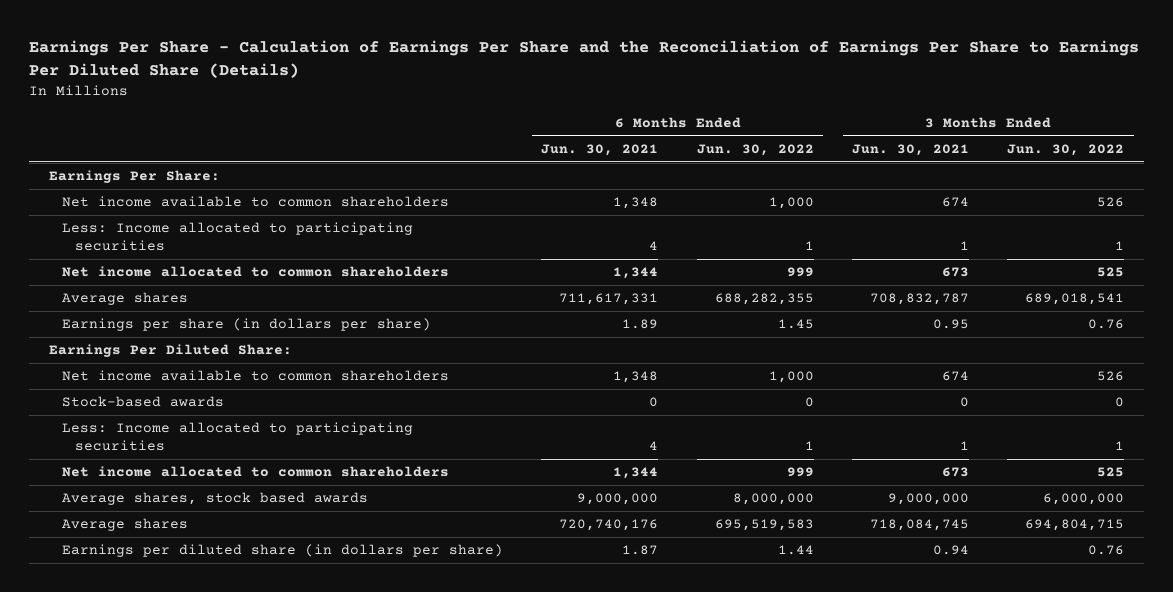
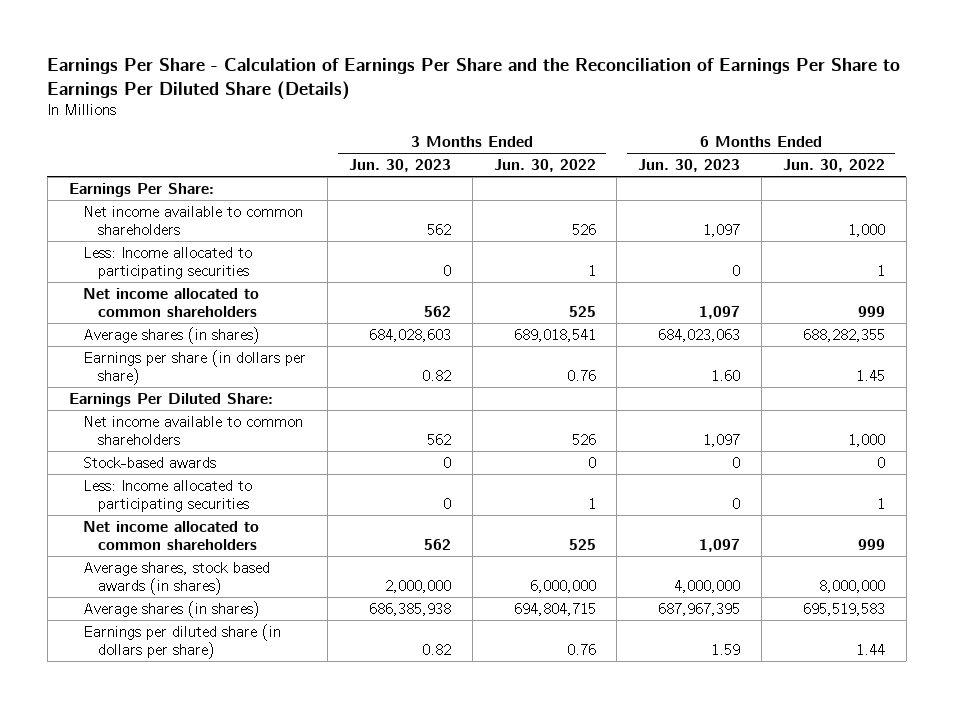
[541,143,659,156] Jun. 30, 2021 -> none
[852,143,970,156] Jun. 30, 2021 -> none
none -> [348,159,451,173] Jun. 30, 2023
none -> [638,159,741,173] Jun. 30, 2023
[61,292,188,306] Average shares -> [83,326,261,344] Average shares (in shares)
[61,492,368,506] Average shares, stock based awards -> [83,561,271,596] Average shares, stock based awards (in shares)
[61,518,188,532] Average shares -> [83,600,261,618] Average shares (in shares)

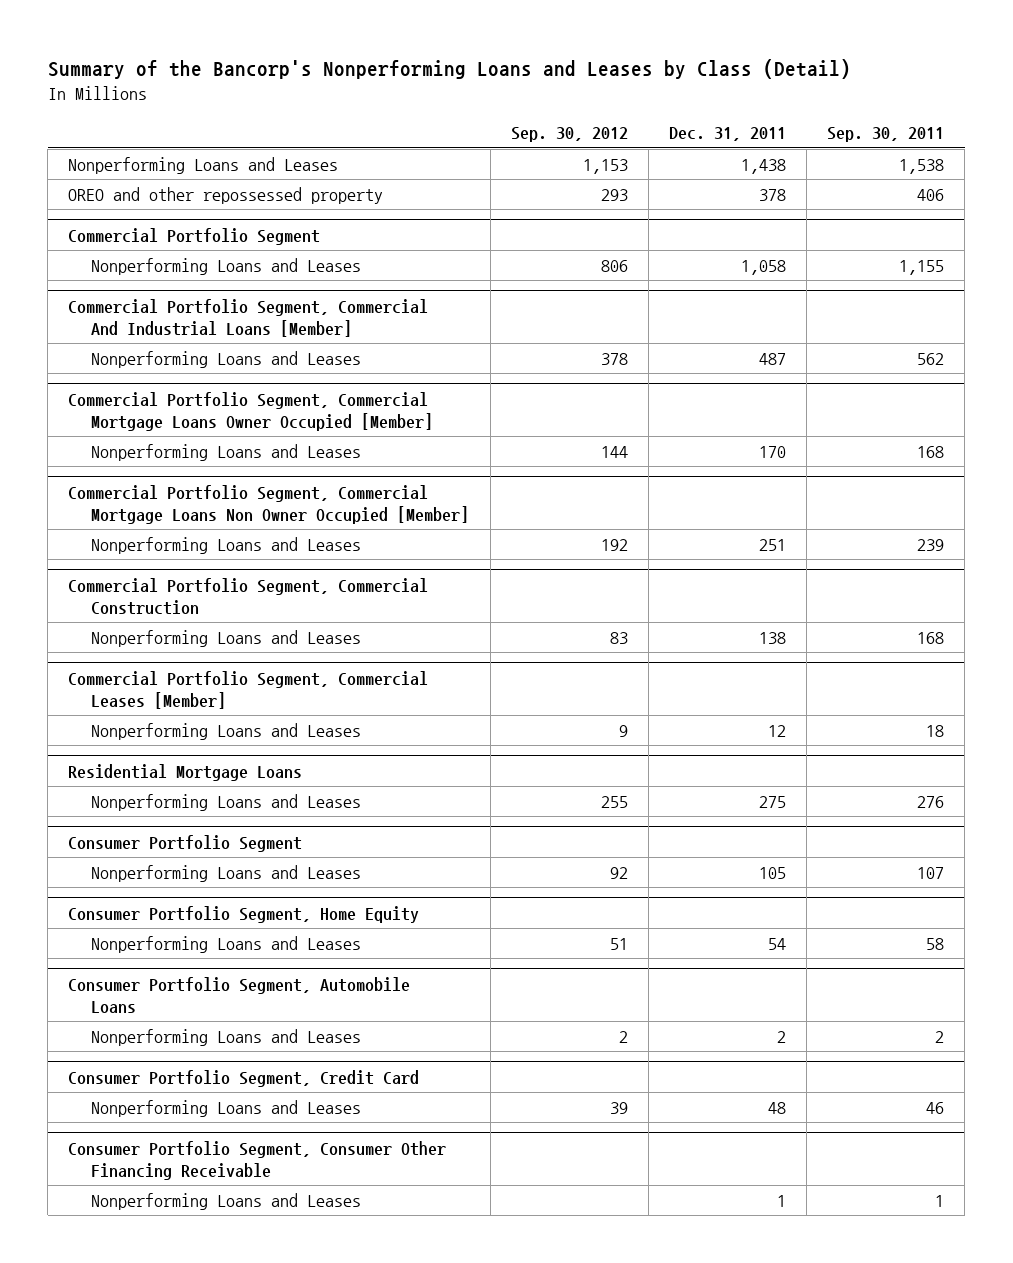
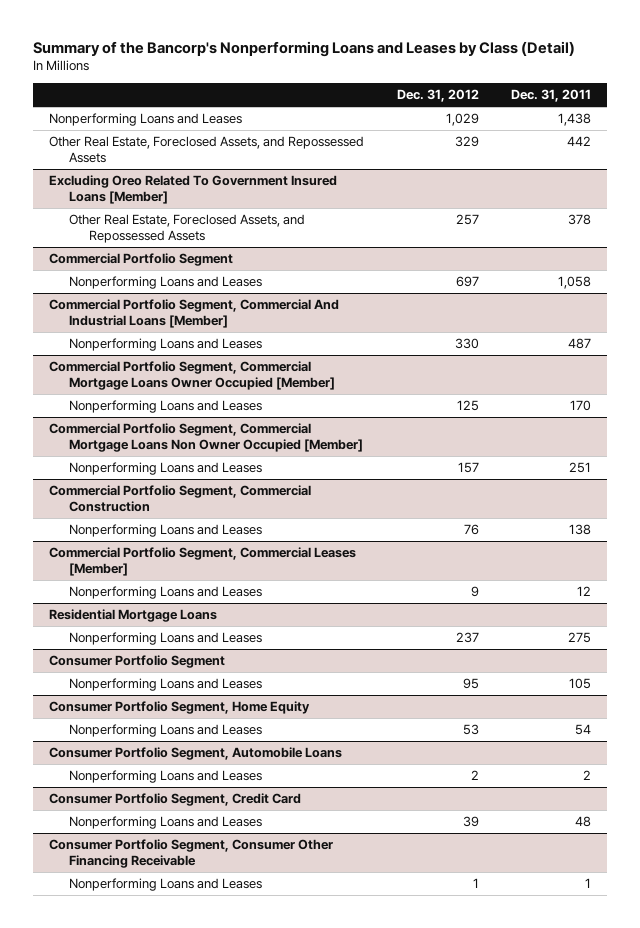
[510,127,628,143] Sep. 30, 2012 -> none
[827,127,945,143] Sep. 30, 2011 -> none
none -> [396,89,479,103] Dec. 31, 2012
[68,186,384,204] OREO and other repossessed property -> [49,136,365,163] Other Real Estate, Foreclosed Assets, and Repossessed Assets
[758,188,786,201] 378 -> [567,136,592,147] 442
none -> [49,175,338,204] Excluding Oreo Related To Government Insured Loans [Member]
none -> [69,214,306,243] Other Real Estate, Foreclosed Assets, and Repossessed Assets

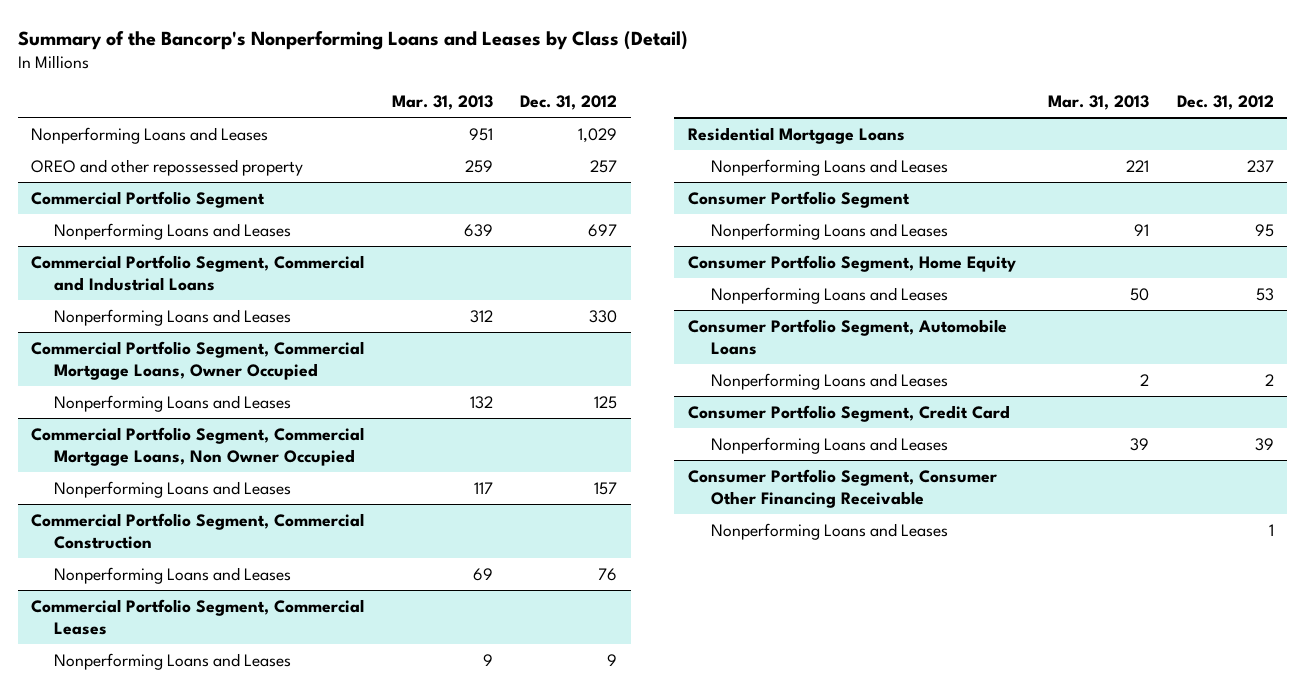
[511,89,592,103] Dec. 31, 2011 -> none
none -> [391,95,493,111] Mar. 31, 2013
[49,175,338,204] Excluding Oreo Related To Government Insured Loans [Member] -> none
[69,214,306,243] Other Real Estate, Foreclosed Assets, and Repossessed Assets -> none
[49,136,365,163] Other Real Estate, Foreclosed Assets, and Repossessed Assets -> [31,158,304,176] OREO and other repossessed property
[454,136,479,148] 329 -> [590,159,618,173] 257
[49,299,340,328] Commercial Portfolio Segment, Commercial And Industrial Loans [Member] -> [31,254,365,291] Commercial Portfolio Segment, Commercial and Industrial Loans
[49,361,336,390] Commercial Portfolio Segment, Commercial Mortgage Loans Owner Occupied [Member] -> [31,340,365,380] Commercial Portfolio Segment, Commercial Mortgage Loans, Owner Occupied
[49,423,364,452] Commercial Portfolio Segment, Commercial Mortgage Loans Non Owner Occupied [Member] -> [31,426,365,466] Commercial Portfolio Segment, Commercial Mortgage Loans, Non Owner Occupied
[49,547,357,576] Commercial Portfolio Segment, Commercial Leases [Member] -> [31,598,365,635] Commercial Portfolio Segment, Commercial Leases

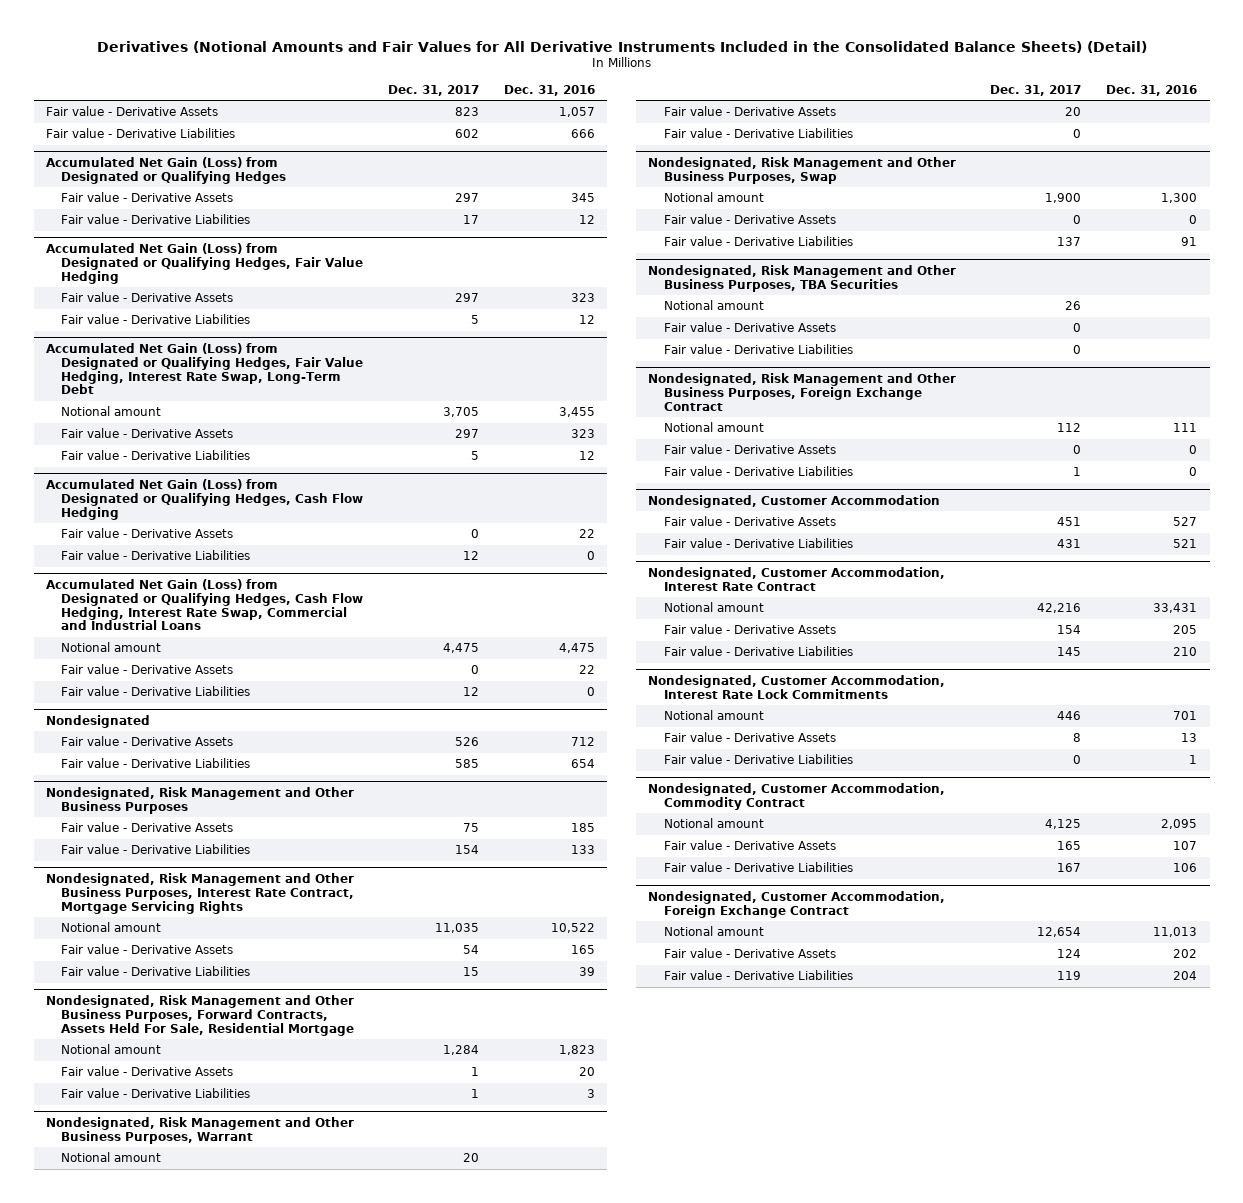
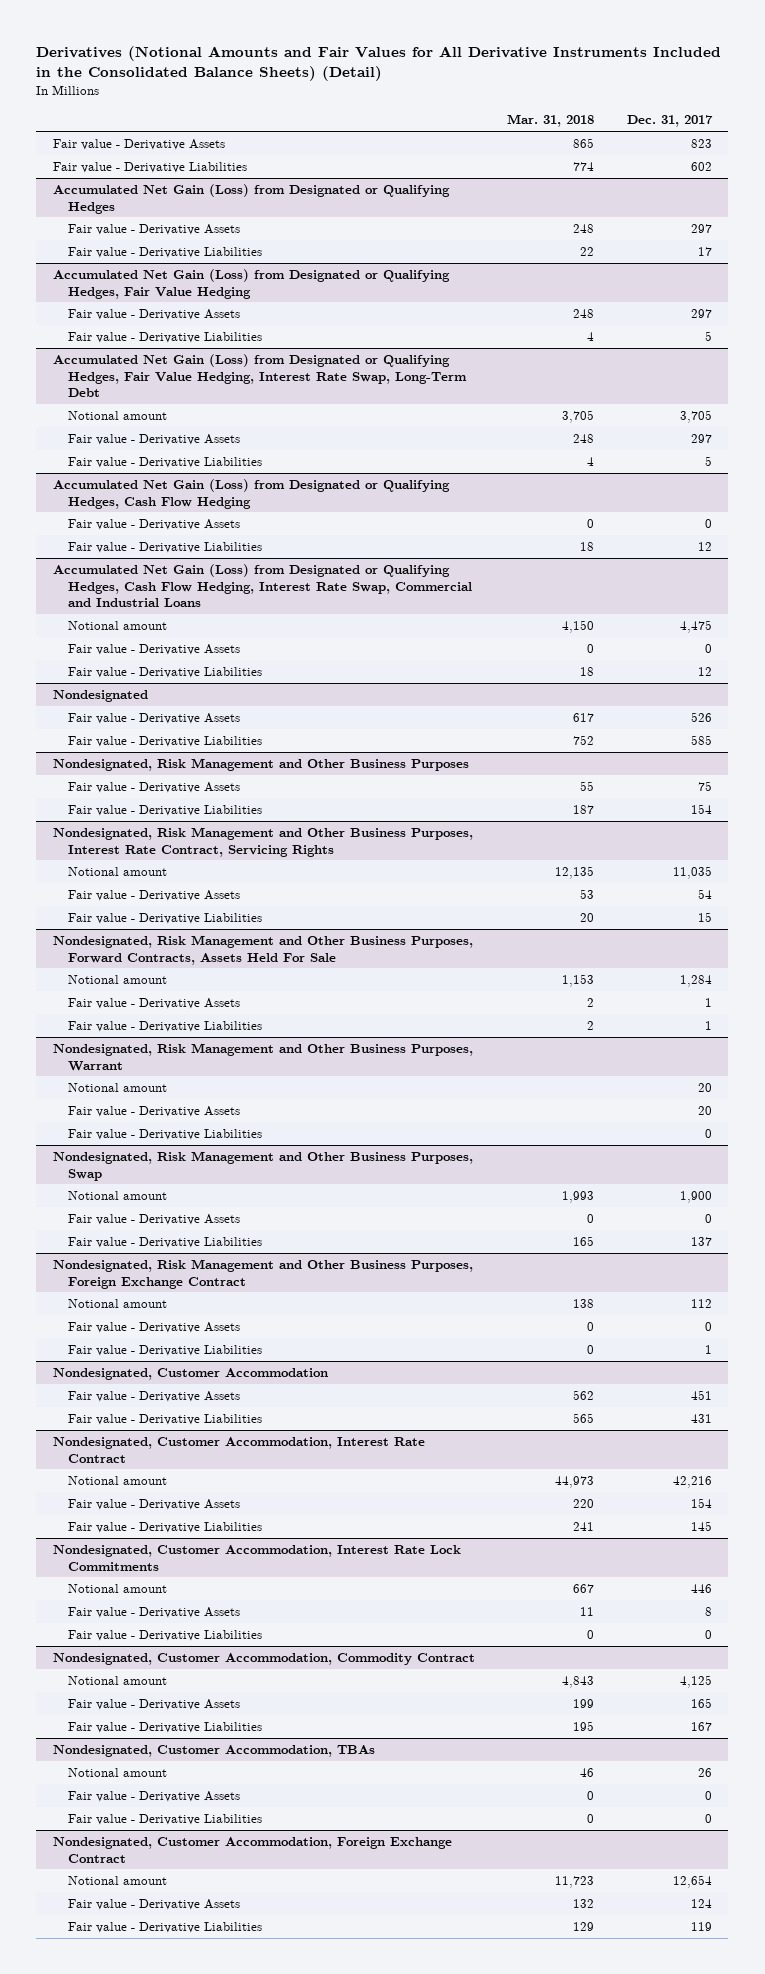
[503,84,595,96] Dec. 31, 2016 -> none
none -> [507,114,595,128] Mar. 31, 2018
[45,872,355,914] Nondesignated, Risk Management and Other Business Purposes, Interest Rate Contract, Mortgage Servicing Rights -> [52,826,473,857] Nondesignated, Risk Management and Other Business Purposes, Interest Rate Contract, Servicing Rights
[45,994,355,1036] Nondesignated, Risk Management and Other Business Purposes, Forward Contracts, Assets Held For Sale, Residential Mortgage -> [52,934,473,965] Nondesignated, Risk Management and Other Business Purposes, Forward Contracts, Assets Held For Sale
[648,264,957,292] Nondesignated, Risk Management and Other Business Purposes, TBA Securities -> none
[663,300,764,311] Notional amount -> none
[663,322,836,333] Fair value - Derivative Assets -> none
[663,344,853,355] Fair value - Derivative Liabilities -> none
none -> [52,1744,375,1757] Nondesignated, Customer Accommodation, TBAs
none -> [67,1767,167,1777] Notional amount
none -> [67,1790,240,1802] Fair value - Derivative Assets
none -> [67,1813,262,1825] Fair value - Derivative Liabilities

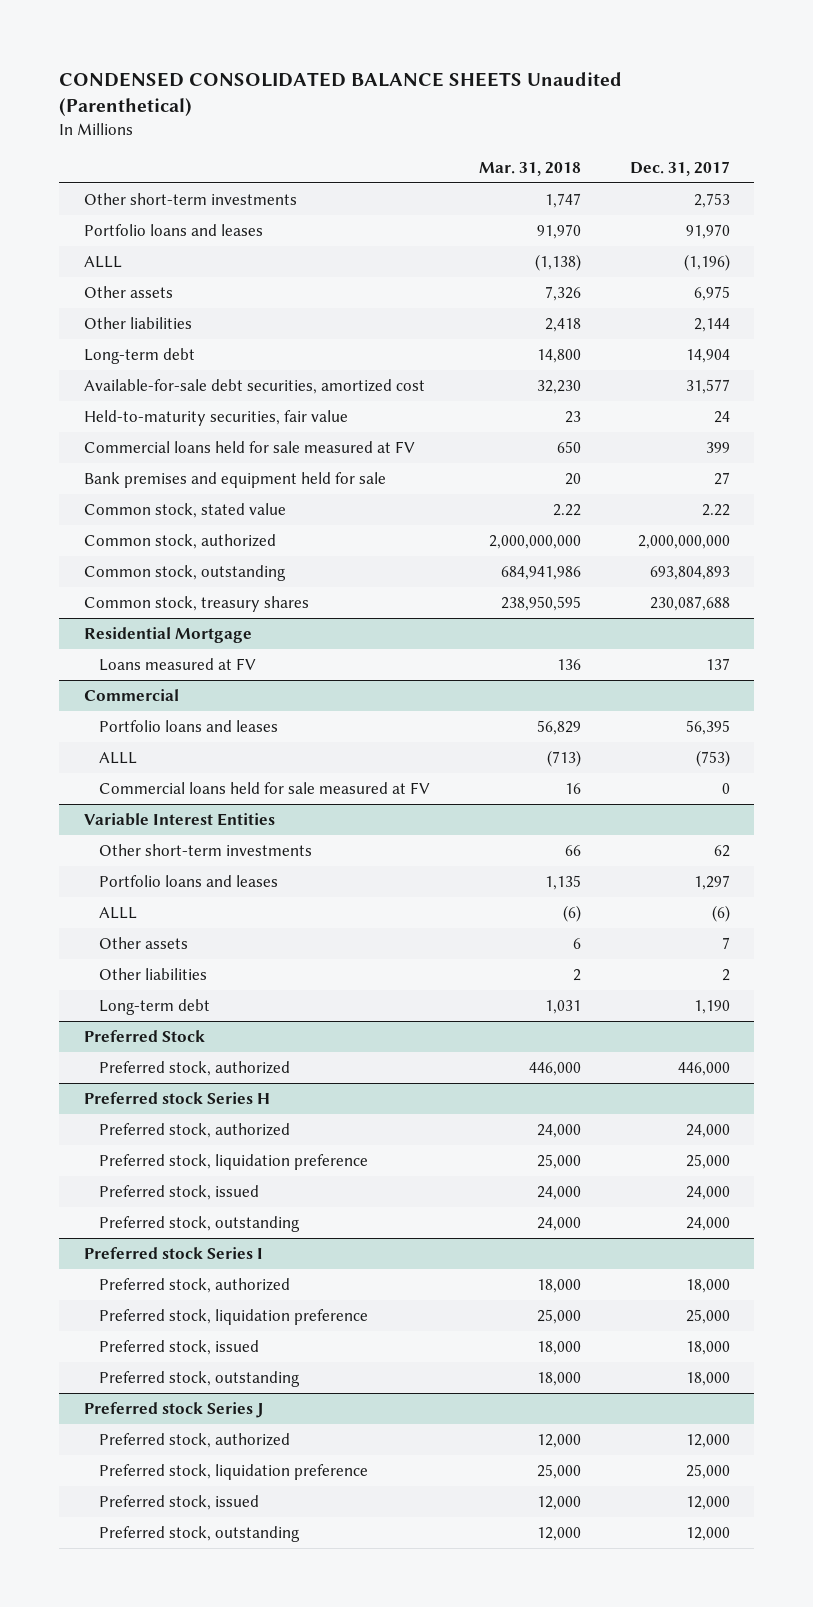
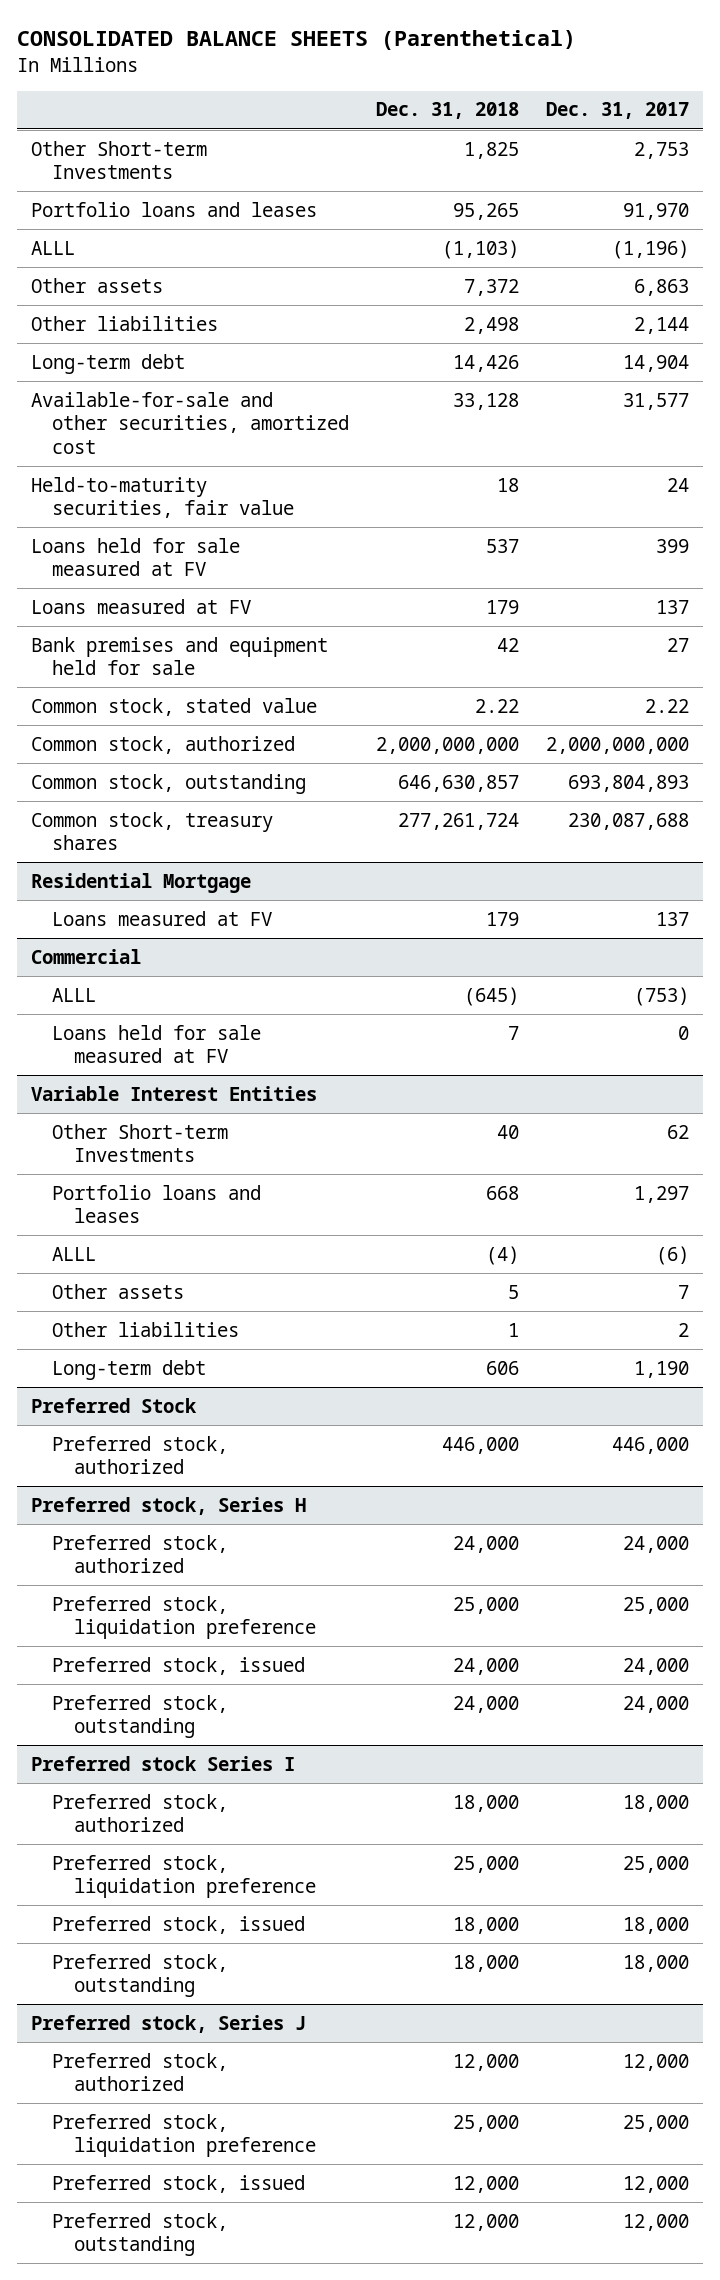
[59,71,623,116] CONDENSED CONSOLIDATED BALANCE SHEETS Unaudited (Parenthetical) -> [17,30,577,51] CONSOLIDATED BALANCE SHEETS (Parenthetical)
[479,161,582,176] Mar. 31, 2018 -> none
none -> [376,102,520,120] Dec. 31, 2018
[83,193,297,206] Other short-term investments -> [30,140,207,180] Other Short-term Investments
[693,286,730,302] 6,975 -> [634,278,690,296] 6,863
[83,379,425,395] Available-for-sale debt securities, amortized cost -> [30,391,350,454] Available-for-sale and other securities, amortized cost
[83,441,415,454] Commercial loans held for sale measured at FV -> [30,537,240,577] Loans held for sale measured at FV
none -> [30,598,251,614] Loans measured at FV
[99,720,279,733] Portfolio loans and leases -> none
[99,782,431,795] Commercial loans held for sale measured at FV -> [52,1024,262,1064] Loans held for sale measured at FV
[99,844,313,857] Other short-term investments -> [52,1123,229,1163] Other Short-term Investments
[83,1092,270,1105] Preferred stock Series H -> [30,1496,306,1515] Preferred stock, Series H
[83,1402,263,1419] Preferred stock Series J -> [30,2014,306,2033] Preferred stock, Series J

